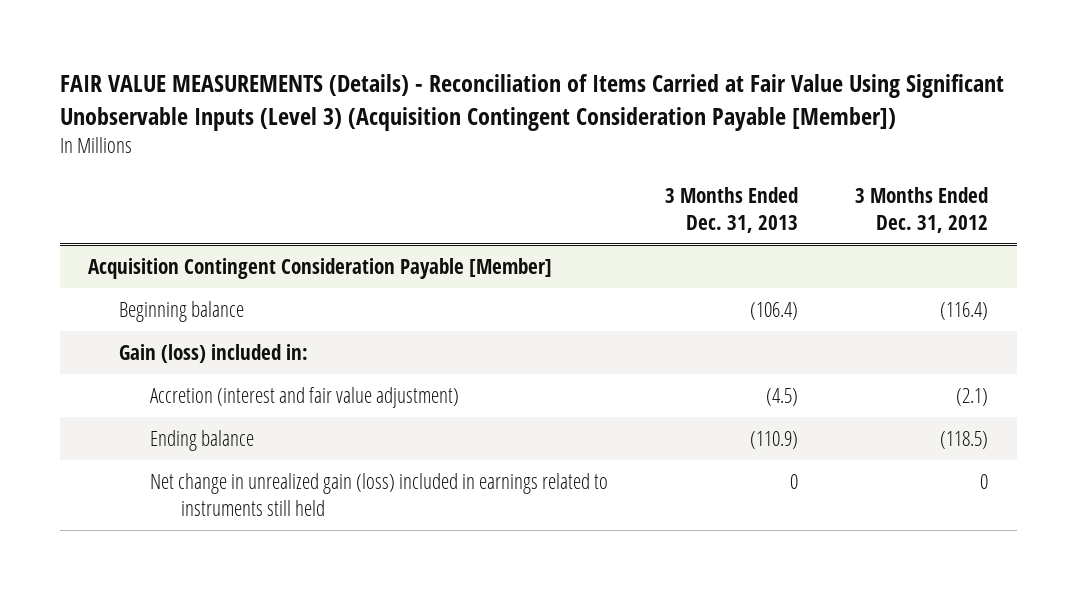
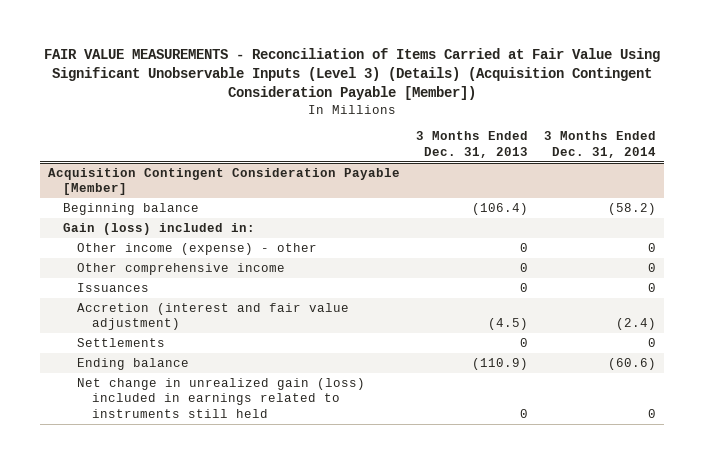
[59,74,1004,131] FAIR VALUE MEASUREMENTS (Details) - Reconciliation of Items Carried at Fair Value Using Significant Unobservable Inputs (Level 3) (Acquisition Contingent Consideration Payable [Member]) -> [44,48,661,101] FAIR VALUE MEASUREMENTS - Reconciliation of Items Carried at Fair Value Using Significant Unobservable Inputs (Level 3) (Details) (Acquisition Contingent Consideration Payable [Member])
[855,186,989,233] 3 Months Ended Dec. 31, 2012 -> none
none -> [544,131,657,158] 3 Months Ended Dec. 31, 2014
none -> [77,243,318,256] Other income (expense) - other
none -> [77,263,286,276] Other comprehensive income
none -> [77,283,150,293] Issuances
none -> [77,338,166,348] Settlements

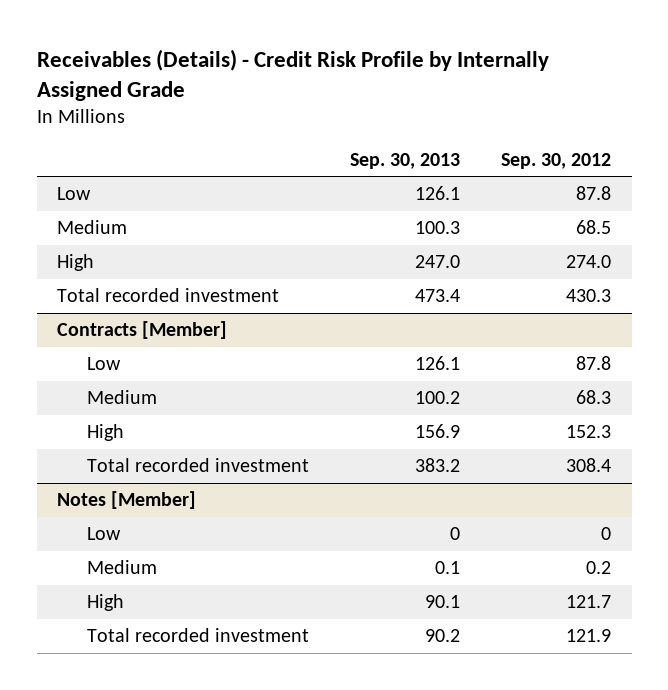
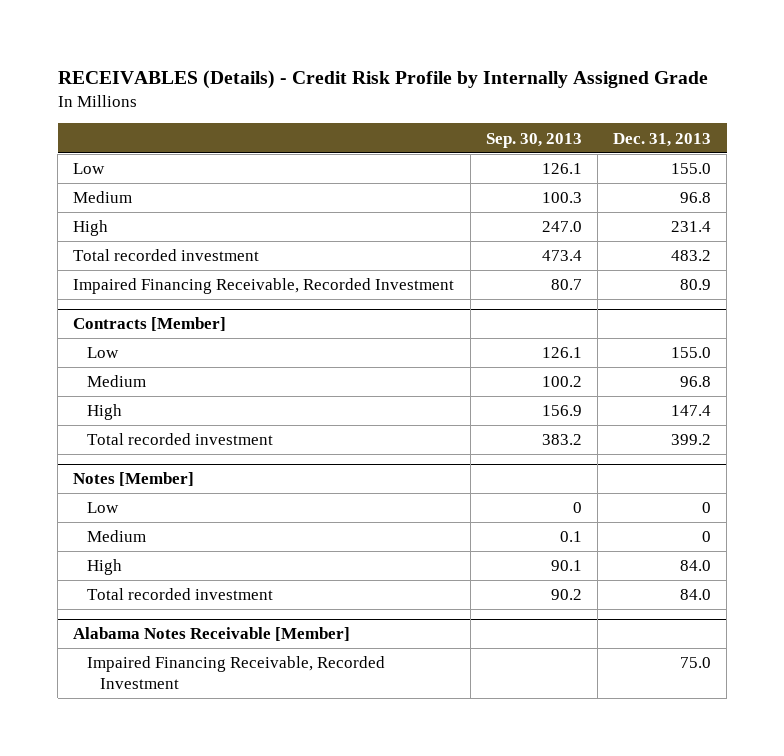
[36,48,549,102] Receivables (Details) - Credit Risk Profile by Internally Assigned Grade -> [57,69,708,89] RECEIVABLES (Details) - Credit Risk Profile by Internally Assigned Grade
[501,152,612,169] Sep. 30, 2012 -> none
none -> [612,132,711,147] Dec. 31, 2013
none -> [73,278,455,295] Impaired Financing Receivable, Recorded Investment
none -> [73,627,351,642] Alabama Notes Receivable [Member]
none -> [86,656,385,689] Impaired Financing Receivable, Recorded Investment

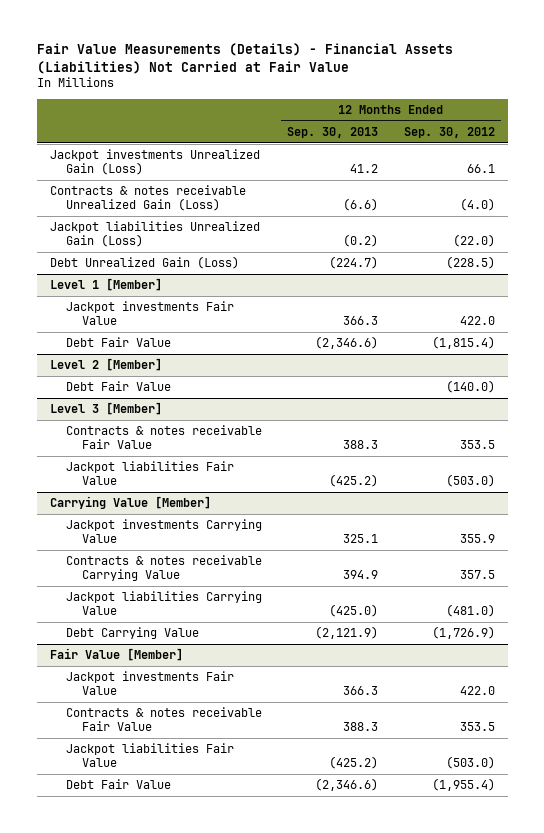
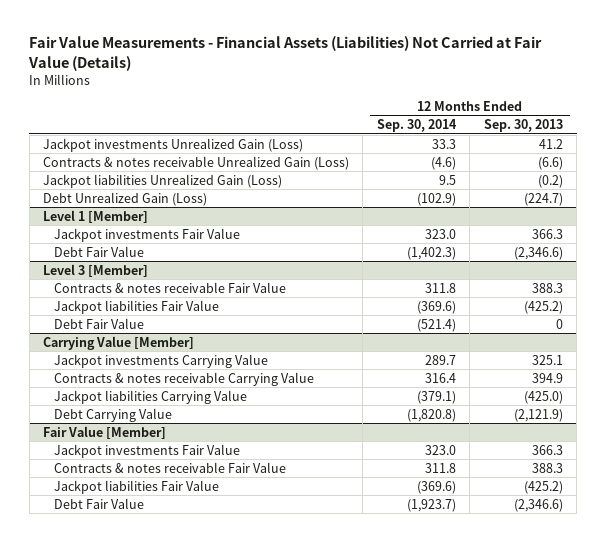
[36,43,453,74] Fair Value Measurements (Details) - Financial Assets (Liabilities) Not Carried at Fair Value -> [28,36,543,71] Fair Value Measurements - Financial Assets (Liabilities) Not Carried at Fair Value (Details)
[403,126,495,138] Sep. 30, 2012 -> none
none -> [376,118,457,132] Sep. 30, 2014
[49,358,162,372] Level 2 [Member] -> none
[65,381,171,392] Debt Fair Value -> none
none -> [53,317,144,329] Debt Fair Value

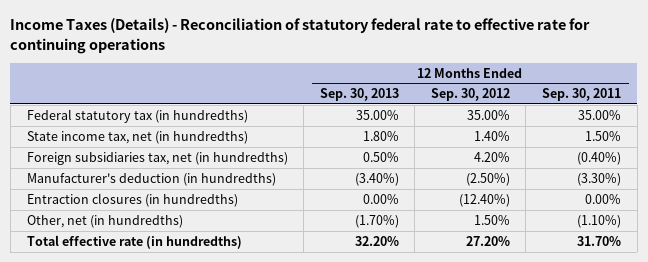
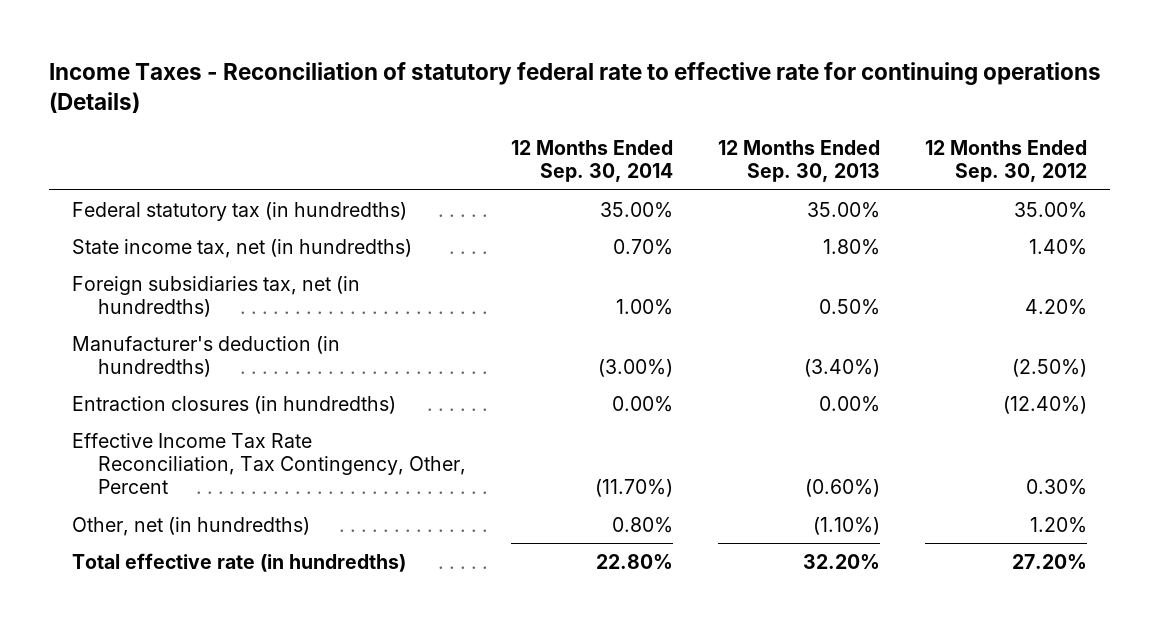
[10,18,591,55] Income Taxes (Details) - Reconciliation of statutory federal rate to effective rate for continuing operations -> [49,61,1102,113] Income Taxes - Reconciliation of statutory federal rate to effective rate for continuing operations (Details)
[542,88,622,102] Sep. 30, 2011 -> none
none -> [510,140,673,183] 12 Months Ended Sep. 30, 2014
none -> [72,432,466,495] Effective Income Tax Rate Reconciliation, Tax Contingency, Other, Percent
[354,214,399,228] (1.70%) -> [813,516,881,535] (1.10%)
[473,214,510,225] 1.50% -> [1030,516,1088,533] 1.20%

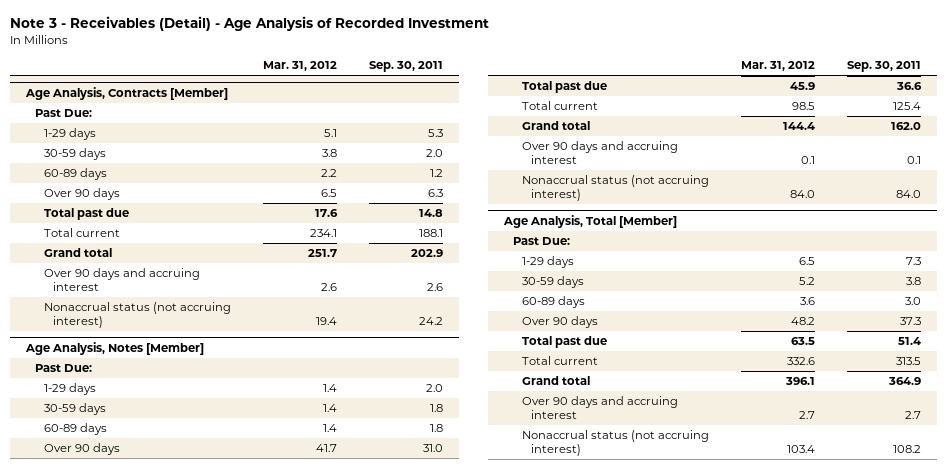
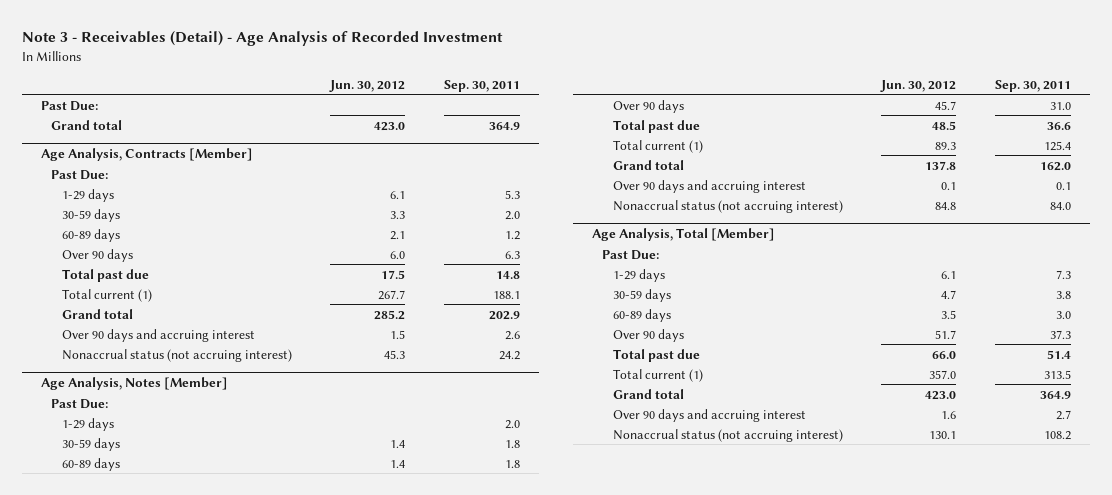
[263,61,338,72] Mar. 31, 2012 -> none
none -> [329,79,406,92] Jun. 30, 2012
none -> [40,100,98,111] Past Due:
none -> [51,119,123,130] Grand total
[44,228,121,238] Total current -> [61,288,152,302] Total current (1)
[522,101,599,111] Total current -> [612,139,703,153] Total current (1)
[522,356,599,366] Total current -> [612,368,703,382] Total current (1)

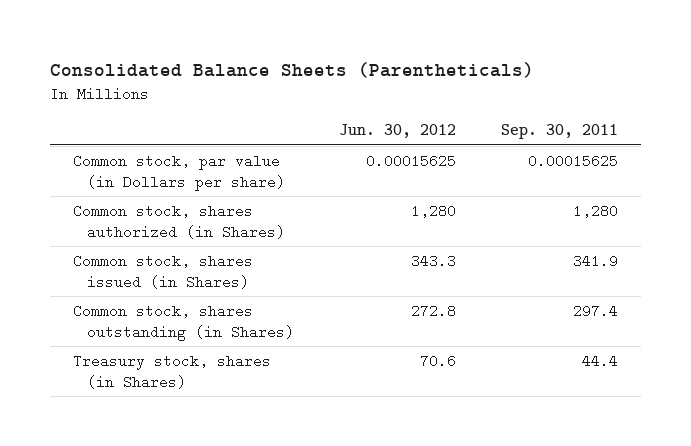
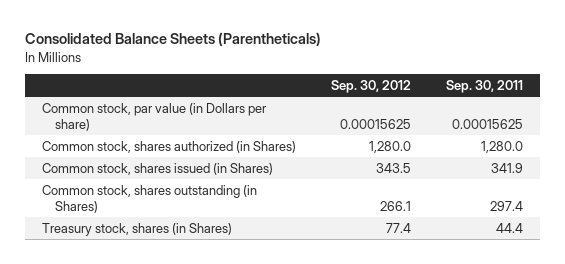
[339,124,457,139] Jun. 30, 2012 -> none
none -> [330,80,411,94] Sep. 30, 2012
[573,203,619,218] 1,280 -> [480,140,523,153] 1,280.0

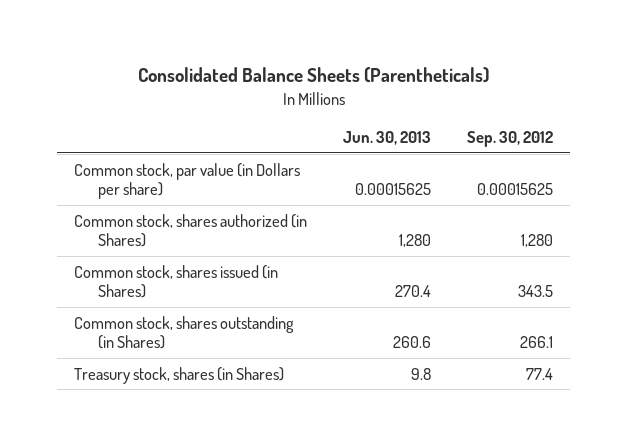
[445,80,523,94] Sep. 30, 2011 -> none
none -> [343,131,432,146] Jun. 30, 2013
[368,140,411,153] 1,280.0 -> [520,234,553,248] 1,280

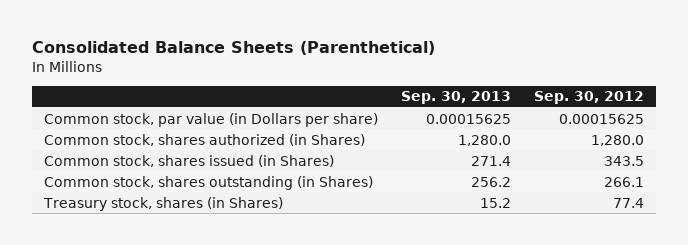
[137,67,489,84] Consolidated Balance Sheets (Parentheticals) -> [32,41,436,56] Consolidated Balance Sheets (Parenthetical)
[343,131,432,146] Jun. 30, 2013 -> none
none -> [401,91,512,105] Sep. 30, 2013
[520,234,553,248] 1,280 -> [591,134,645,146] 1,280.0

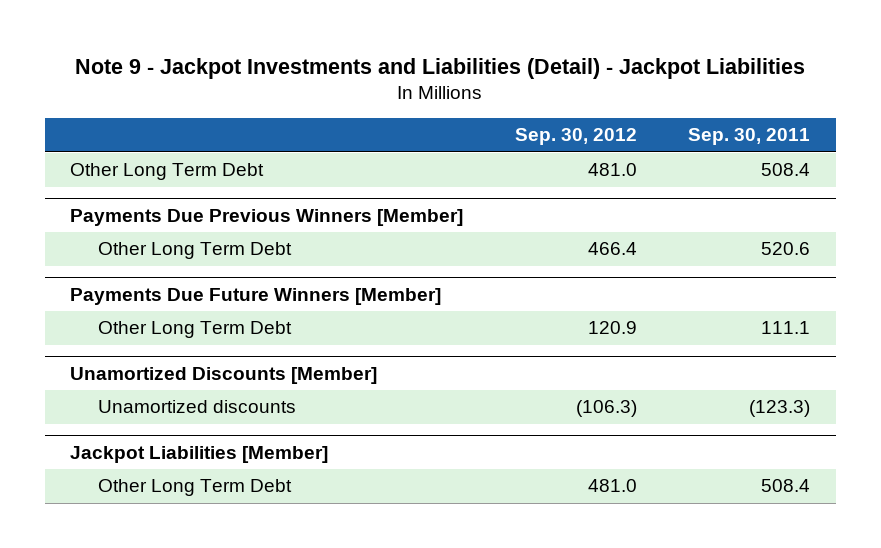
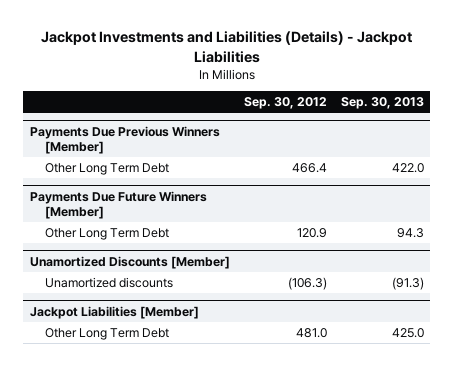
[75,57,806,79] Note 9 - Jackpot Investments and Liabilities (Detail) - Jackpot Liabilities -> [40,31,412,63] Jackpot Investments and Liabilities (Details) - Jackpot Liabilities
[688,128,811,146] Sep. 30, 2011 -> none
none -> [340,97,424,110] Sep. 30, 2013
[70,163,265,181] Other Long Term Debt -> none

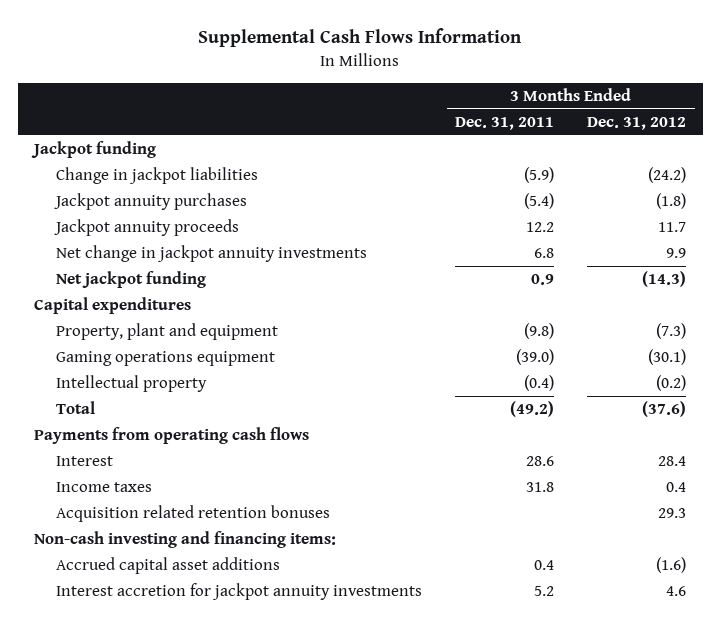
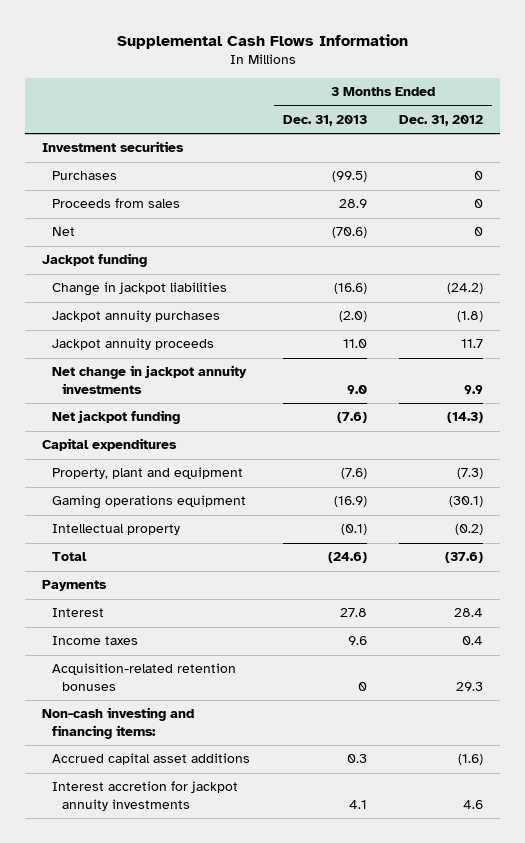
[455,116,555,130] Dec. 31, 2011 -> none
none -> [282,114,367,126] Dec. 31, 2013
none -> [41,141,184,153] Investment securities
none -> [51,171,117,181] Purchases
none -> [51,198,180,209] Proceeds from sales
none -> [51,227,75,237] Net
[34,427,310,445] Payments from operating cash flows -> none
none -> [41,580,107,592] Payments
[55,505,330,523] Acquisition related retention bonuses -> [51,663,236,691] Acquisition-related retention bonuses

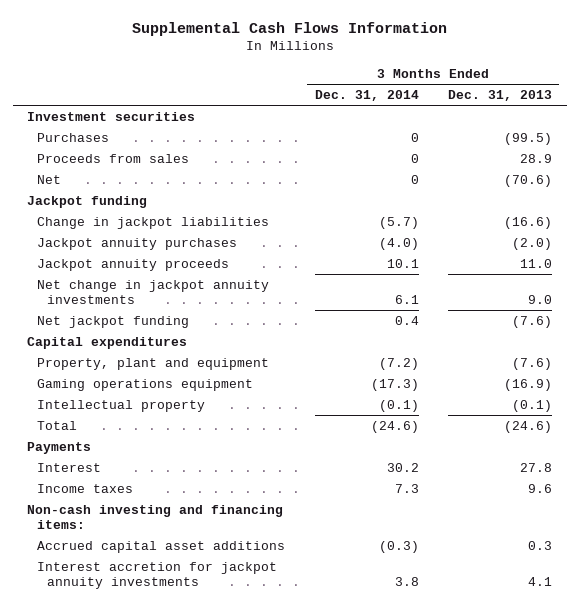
[399,114,484,126] Dec. 31, 2012 -> none
none -> [314,89,419,101] Dec. 31, 2014
[51,663,236,691] Acquisition-related retention bonuses -> none

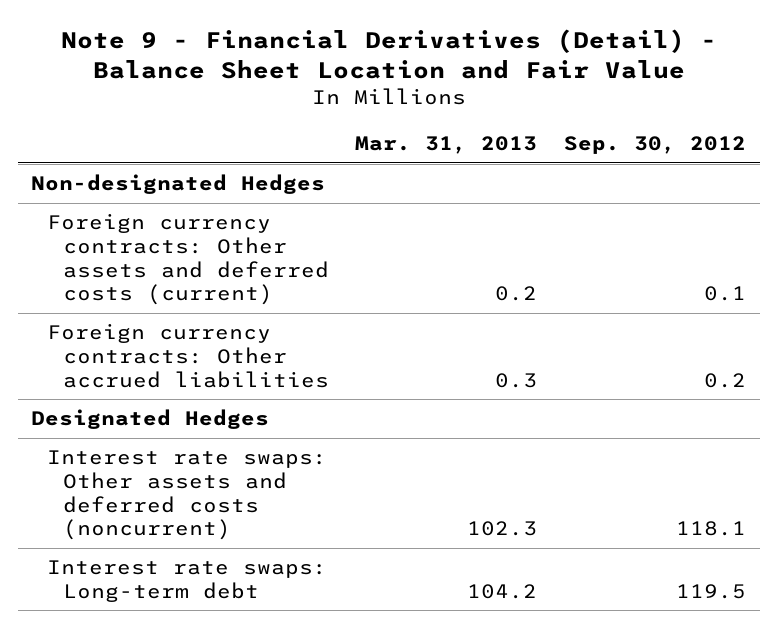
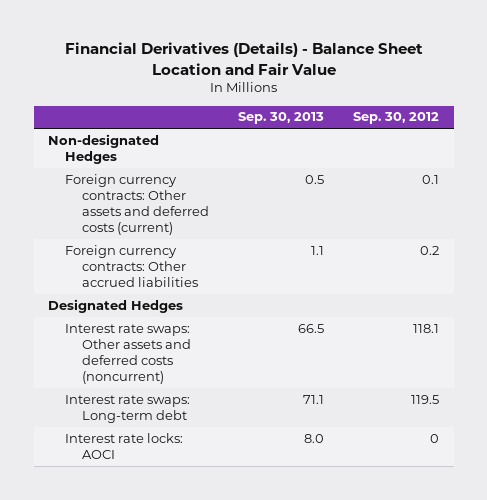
[60,28,717,80] Note 9 - Financial Derivatives (Detail) - Balance Sheet Location and Fair Value -> [64,42,423,75] Financial Derivatives (Details) - Balance Sheet Location and Fair Value
[355,136,538,155] Mar. 31, 2013 -> none
none -> [237,112,324,125] Sep. 30, 2013
none -> [65,432,184,459] Interest rate locks: AOCI

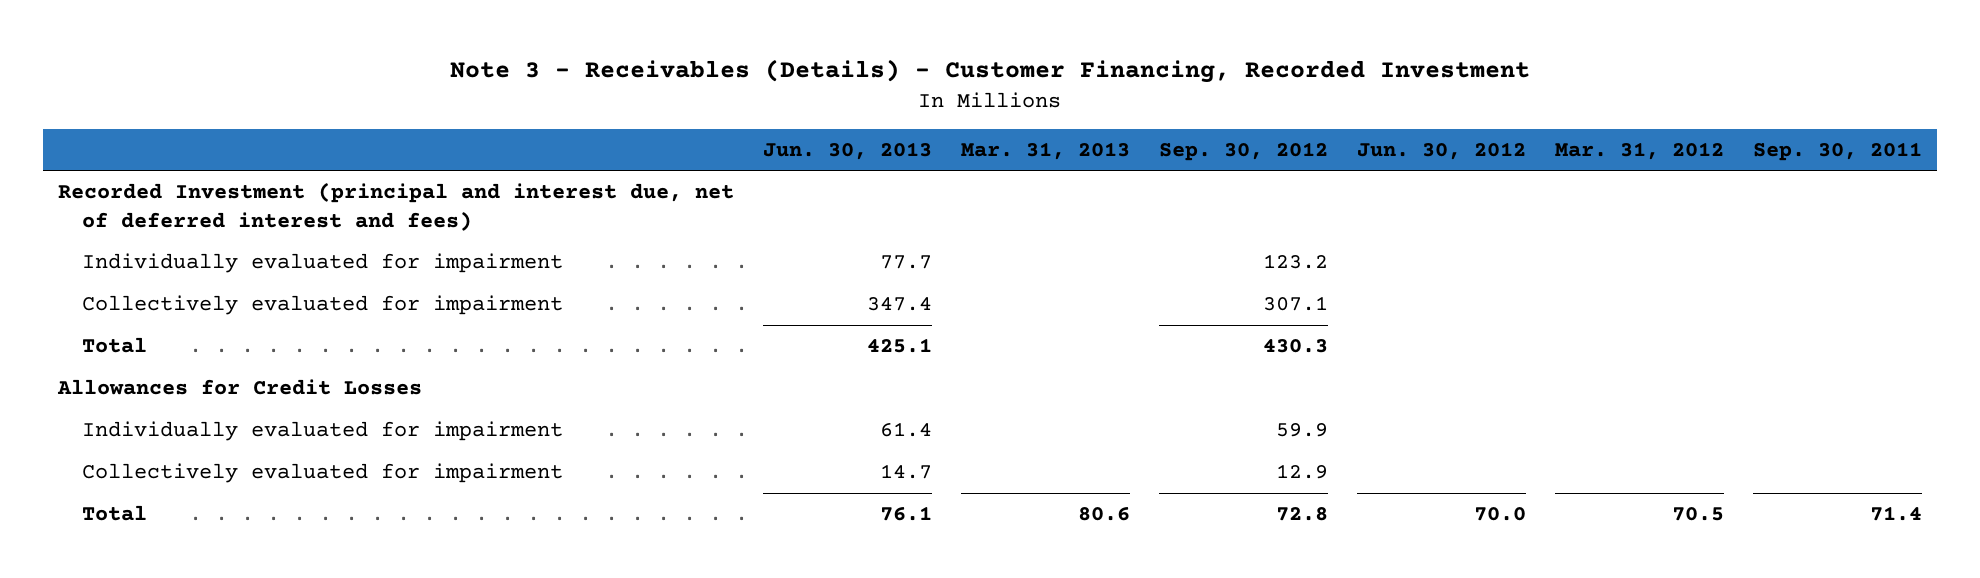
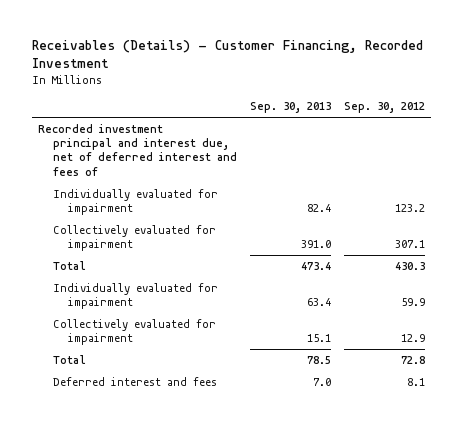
[449,59,1530,84] Note 3 - Receivables (Details) - Customer Financing, Recorded Investment -> [32,40,424,69] Receivables (Details) - Customer Financing, Recorded Investment
[762,141,932,160] Jun. 30, 2013 -> none
[960,141,1130,160] Mar. 31, 2013 -> none
[1357,141,1527,160] Jun. 30, 2012 -> none
[1555,141,1725,160] Mar. 31, 2012 -> none
[1753,141,1923,161] Sep. 30, 2011 -> none
none -> [250,102,332,114] Sep. 30, 2013
[57,182,734,231] Recorded Investment (principal and interest due, net of deferred interest and fees) -> [38,123,238,176] Recorded investment principal and interest due, net of deferred interest and fees of
[56,379,422,396] Allowances for Credit Losses -> none
none -> [53,376,218,386] Deferred interest and fees

